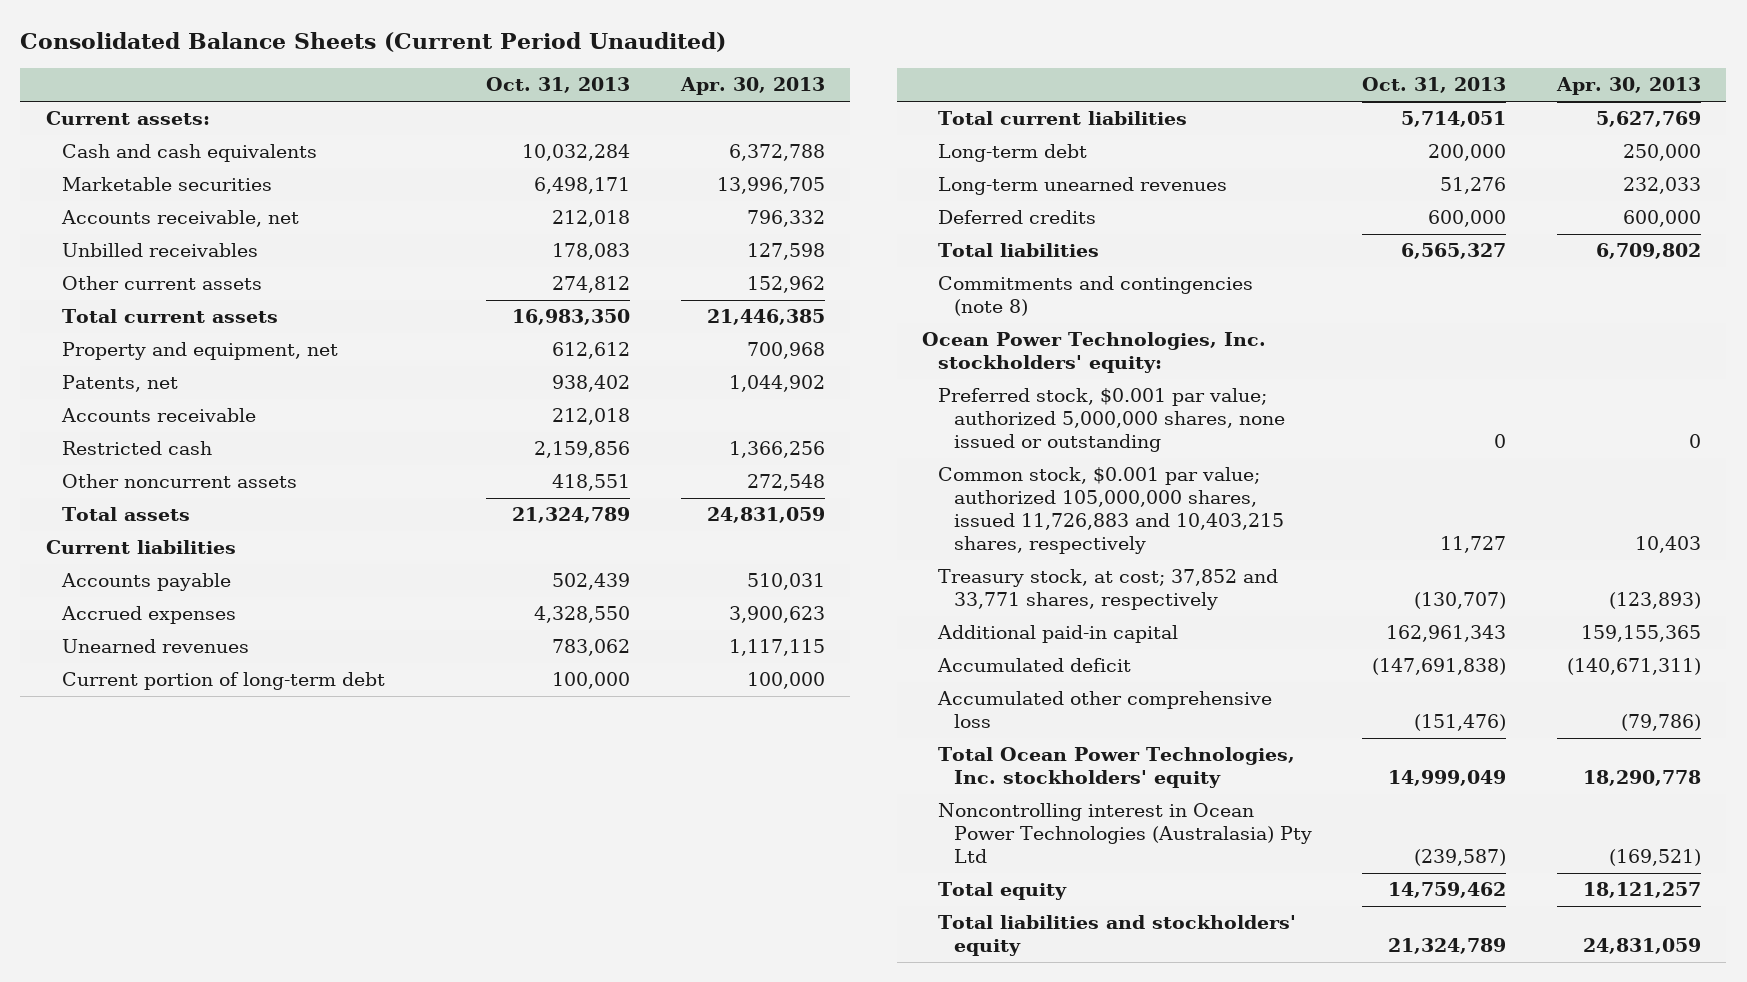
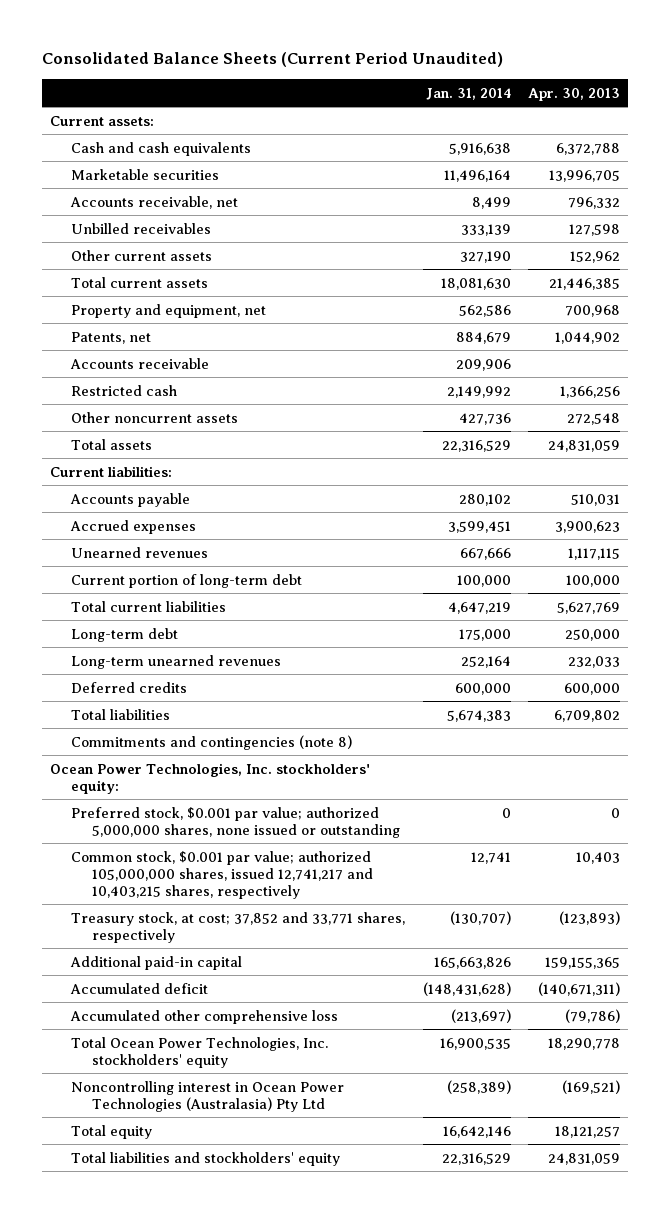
[485,77,630,94] Oct. 31, 2013 -> none
none -> [425,87,511,100] Jan. 31, 2014
[45,540,236,555] Current liabilities -> [50,465,173,477] Current liabilities:
[937,467,1284,554] Common stock, $0.001 par value; authorized 105,000,000 shares, issued 11,726,883 and 10,403,215 shares, respectively -> [71,850,374,899] Common stock, $0.001 par value; authorized 105,000,000 shares, issued 12,741,217 and 10,403,215 shares, respectively

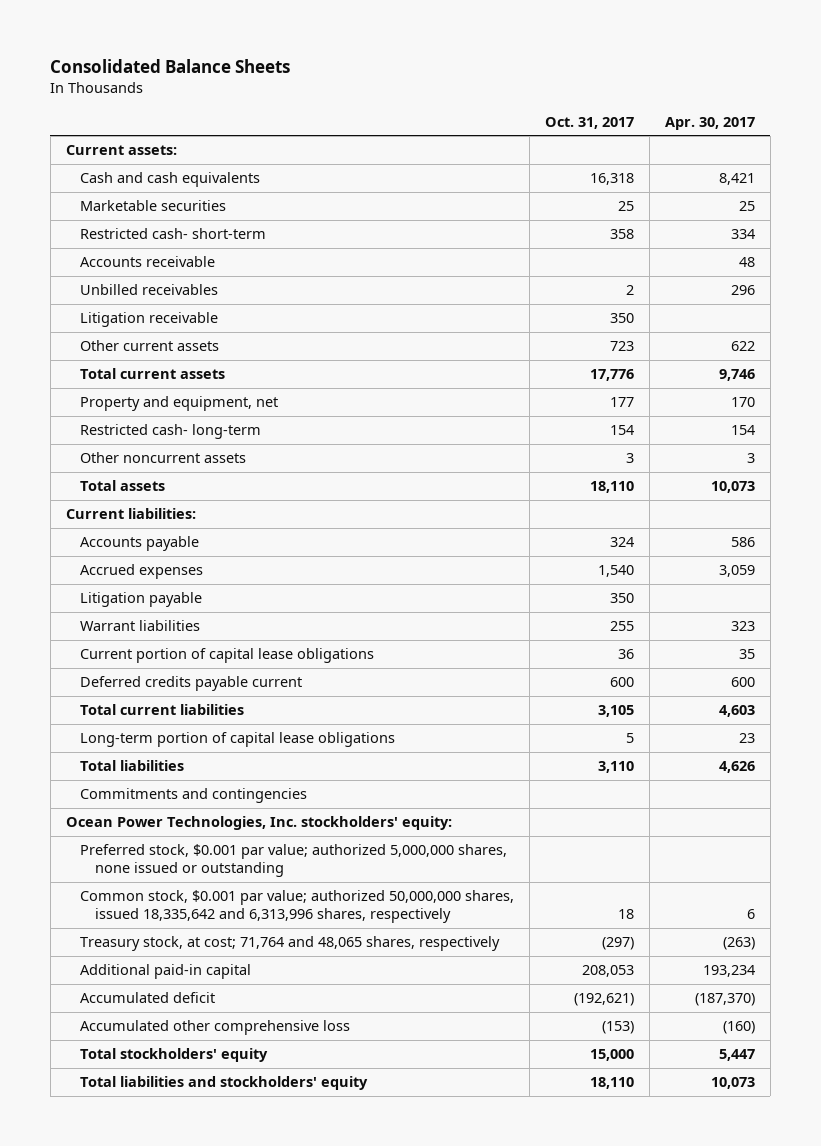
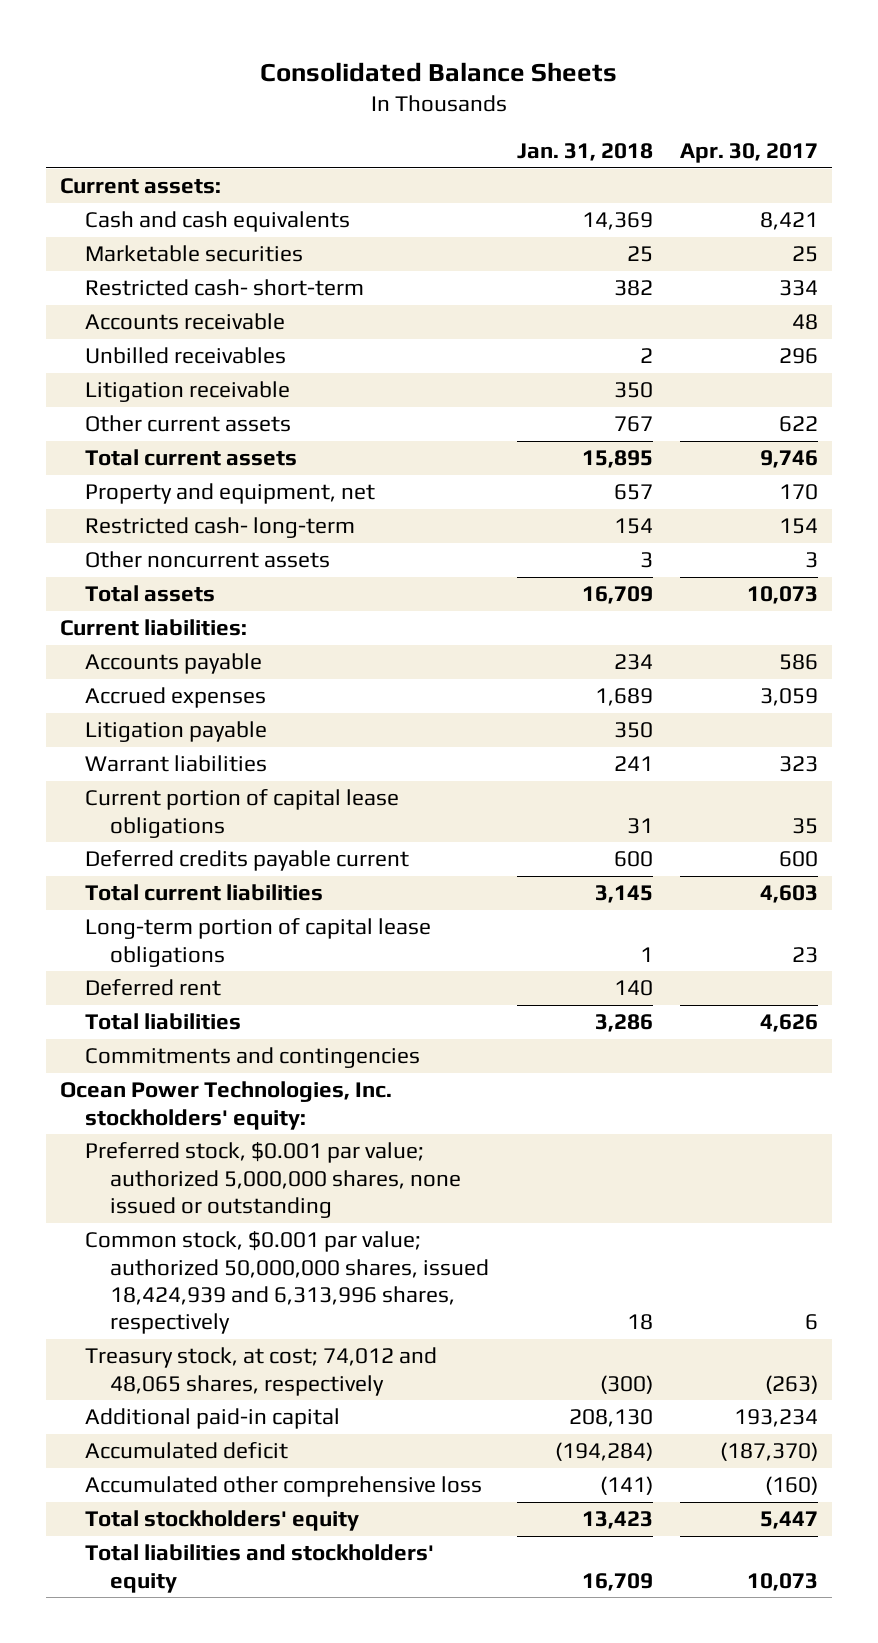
[545,116,635,129] Oct. 31, 2017 -> none
none -> [516,142,653,161] Jan. 31, 2018
none -> [85,979,222,997] Deferred rent
[80,890,515,924] Common stock, $0.001 par value; authorized 50,000,000 shares, issued 18,335,642 and 6,313,996 shares, respectively -> [85,1231,490,1335] Common stock, $0.001 par value; authorized 50,000,000 shares, issued 18,424,939 and 6,313,996 shares, respectively
[80,936,501,952] Treasury stock, at cost; 71,764 and 48,065 shares, respectively -> [85,1347,438,1396] Treasury stock, at cost; 74,012 and 48,065 shares, respectively

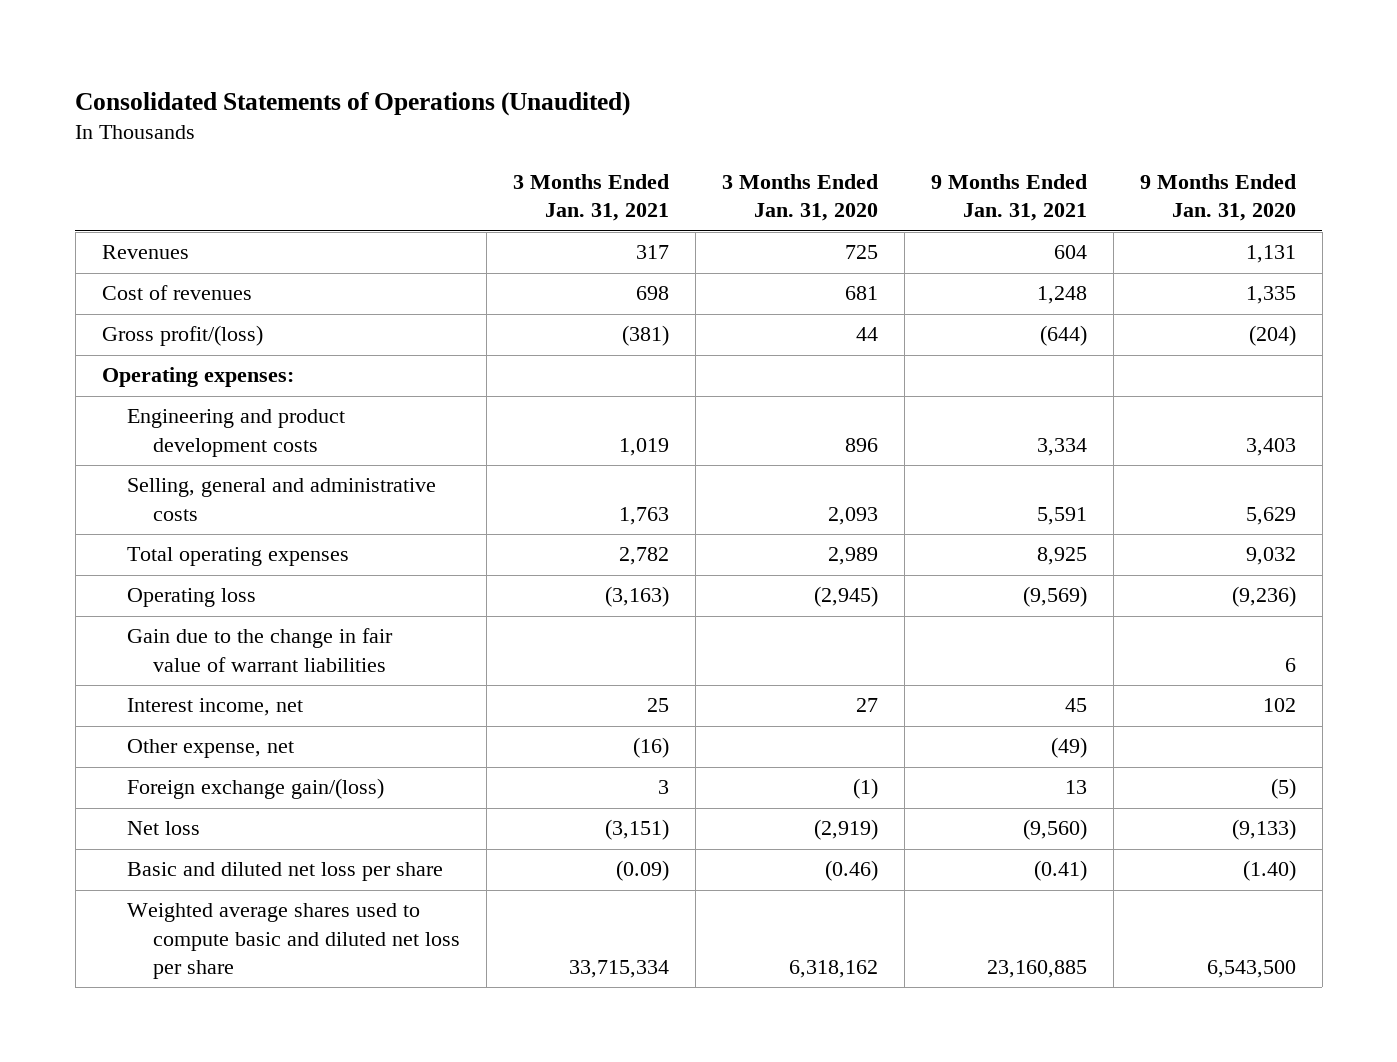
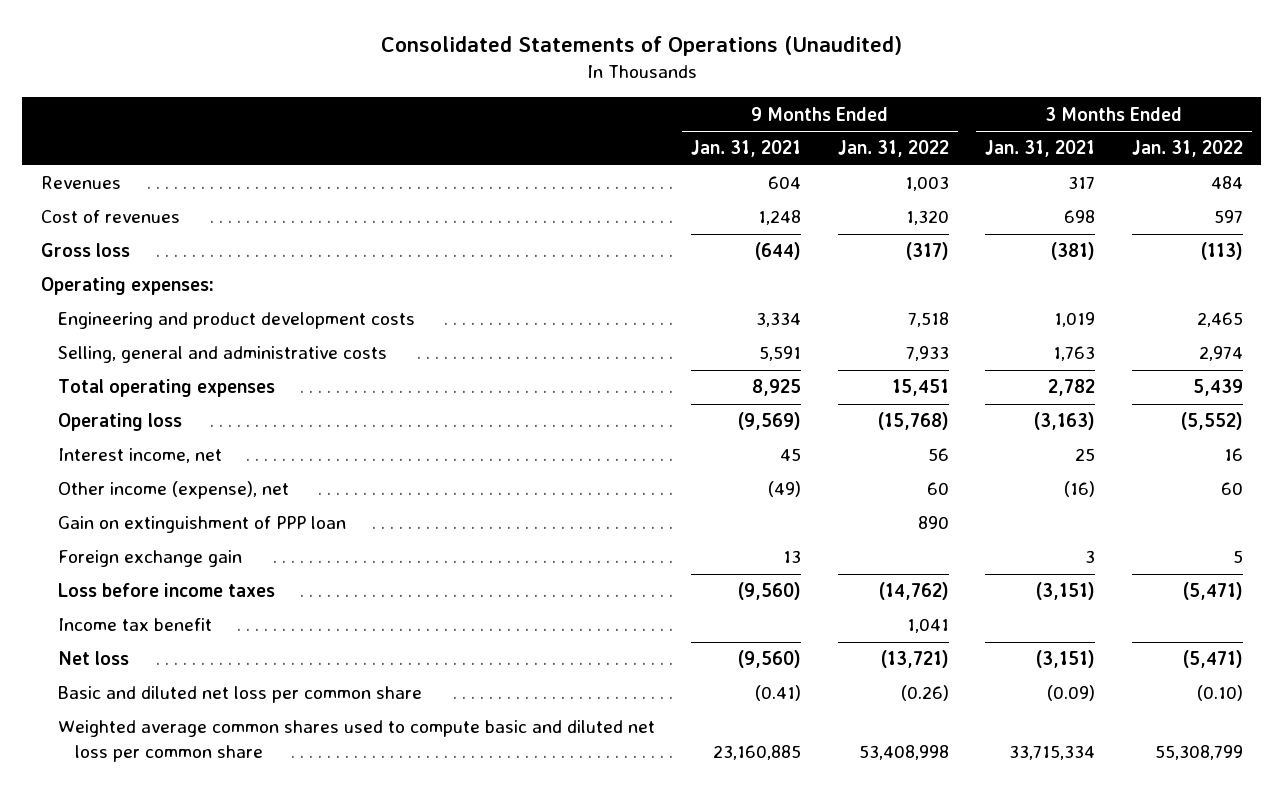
[721,174,878,222] 3 Months Ended Jan. 31, 2020 -> none
[1139,174,1296,222] 9 Months Ended Jan. 31, 2020 -> none
none -> [837,140,949,158] Jan. 31, 2022
none -> [1131,140,1243,158] Jan. 31, 2022
[101,325,263,347] Gross profit/(loss) -> [40,243,130,258] Gross loss
[127,628,394,672] Gain due to the change in fair value of warrant liabilities -> none
[127,739,295,759] Other expense, net -> [57,481,289,500] Other income (expense), net
none -> [57,516,346,534] Gain on extinguishment of PPP loan
[127,778,385,800] Foreign exchange gain/(loss) -> [57,550,242,568] Foreign exchange gain
none -> [57,583,275,598] Loss before income taxes
none -> [57,618,212,632] Income tax benefit
[127,862,444,882] Basic and diluted net loss per share -> [57,686,422,704] Basic and diluted net loss per common share
[127,903,460,980] Weighted average shares used to compute basic and diluted net loss per share -> [57,720,655,763] Weighted average common shares used to compute basic and diluted net loss per common share

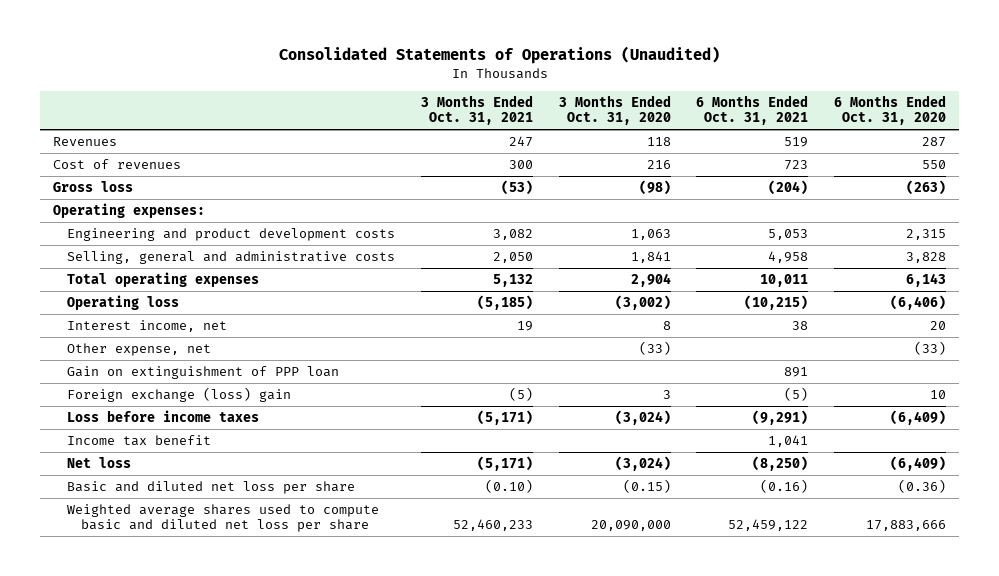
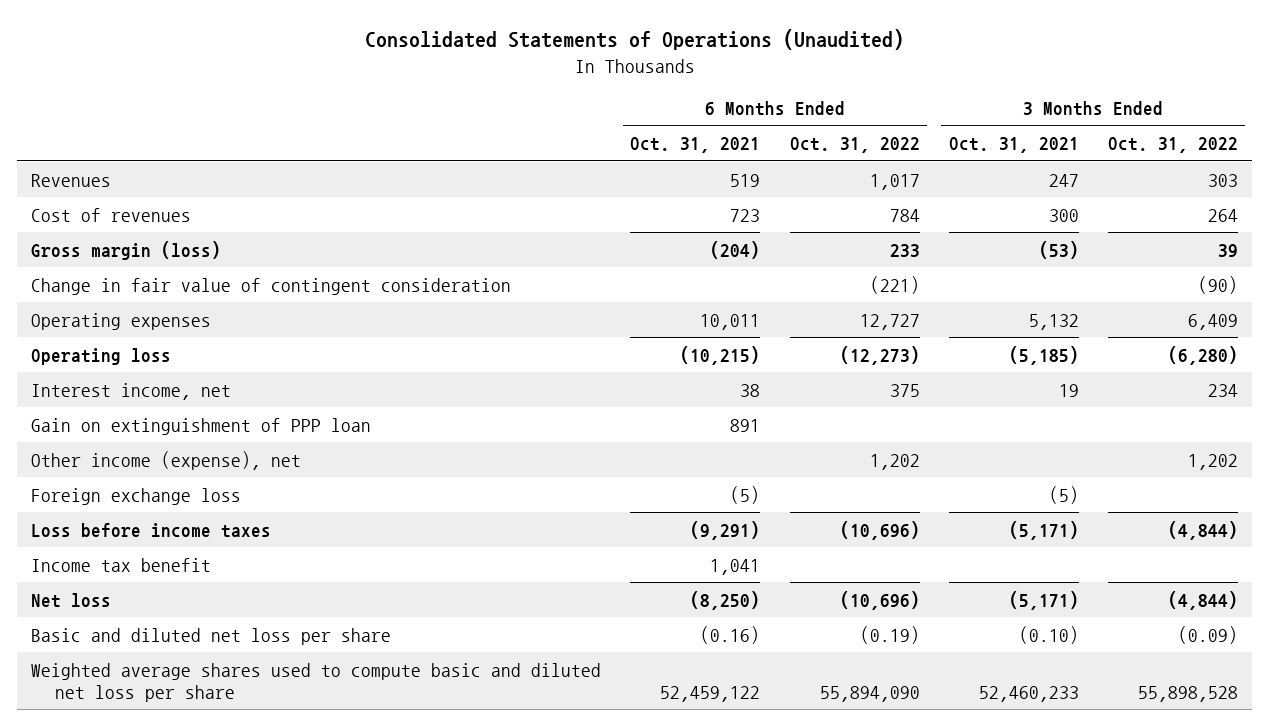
[558,94,671,126] 3 Months Ended Oct. 31, 2020 -> none
[834,94,947,126] 6 Months Ended Oct. 31, 2020 -> none
none -> [789,137,920,154] Oct. 31, 2022
none -> [1107,137,1238,154] Oct. 31, 2022
[53,203,206,219] Operating expenses: -> none
[67,228,396,242] Engineering and product development costs -> none
[67,251,396,265] Selling, general and administrative costs -> none
[53,181,134,193] Gross loss -> [31,240,222,260] Gross margin (loss)
none -> [31,277,512,295] Change in fair value of contingent consideration
[67,272,260,288] Total operating expenses -> [31,312,212,330] Operating expenses
[67,343,212,357] Other expense, net -> none
none -> [31,450,302,470] Other income (expense), net
[67,387,292,403] Foreign exchange (loss) gain -> [31,487,242,505] Foreign exchange loss

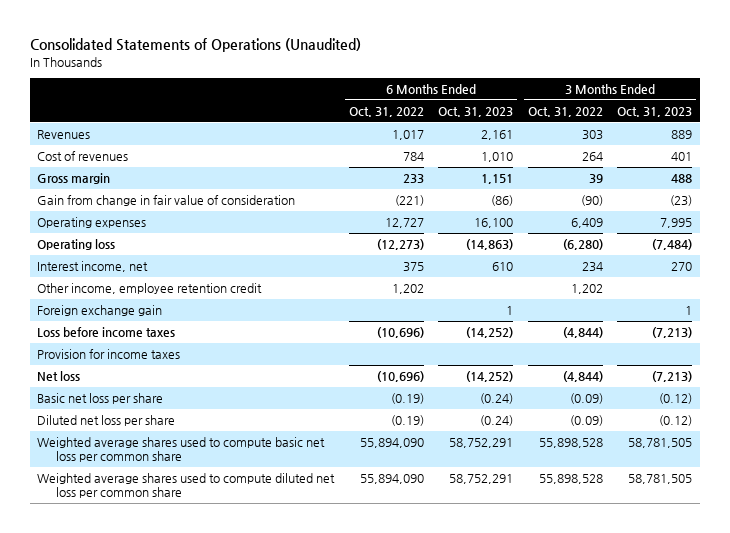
[630,137,761,154] Oct. 31, 2021 -> none
[948,137,1079,154] Oct. 31, 2021 -> none
none -> [438,107,514,118] Oct. 31, 2023
none -> [617,107,693,118] Oct. 31, 2023
[31,240,222,260] Gross margin (loss) -> [37,173,111,185] Gross margin
[31,277,512,295] Change in fair value of contingent consideration -> [37,195,296,207] Gain from change in fair value of consideration
[31,417,372,435] Gain on extinguishment of PPP loan -> none
[31,450,302,470] Other income (expense), net -> [37,283,263,295] Other income, employee retention credit
[31,487,242,505] Foreign exchange loss -> [37,305,163,317] Foreign exchange gain
[31,557,212,572] Income tax benefit -> [37,349,181,360] Provision for income taxes
[31,627,392,645] Basic and diluted net loss per share -> [37,393,164,405] Basic net loss per share
none -> [37,415,176,427] Diluted net loss per share
[31,662,602,702] Weighted average shares used to compute basic and diluted net loss per share -> [37,437,326,463] Weighted average shares used to compute basic net loss per common share
none -> [37,473,336,499] Weighted average shares used to compute diluted net loss per common share

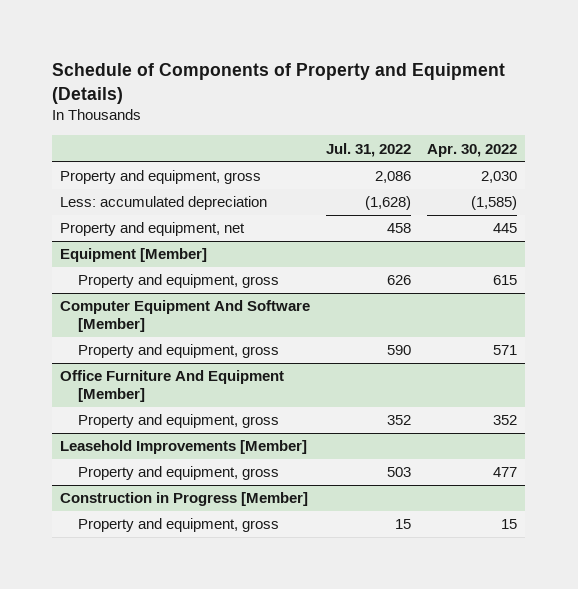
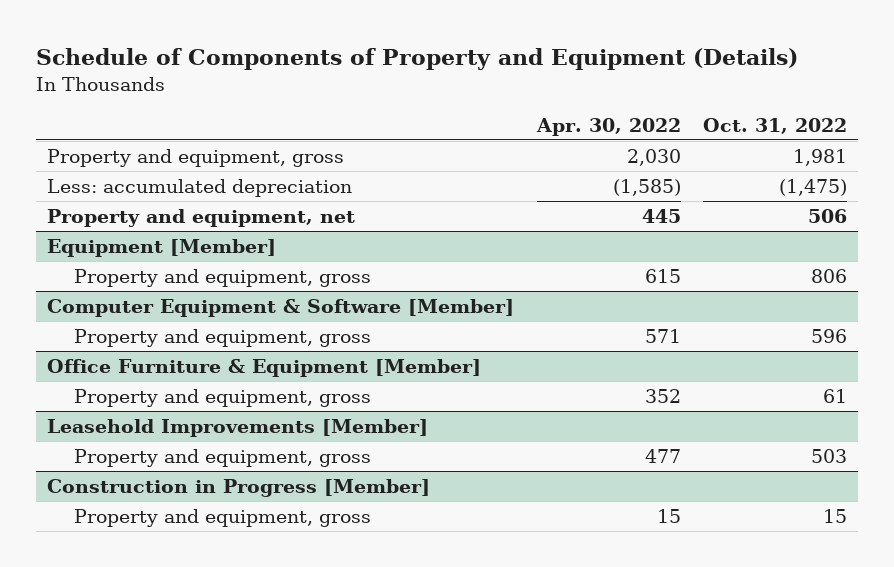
[326,142,412,157] Jul. 31, 2022 -> none
none -> [702,117,847,134] Oct. 31, 2022
[60,300,311,333] Computer Equipment And Software [Member] -> [47,298,515,317] Computer Equipment & Software [Member]
[60,370,285,403] Office Furniture And Equipment [Member] -> [47,358,482,377] Office Furniture & Equipment [Member]

